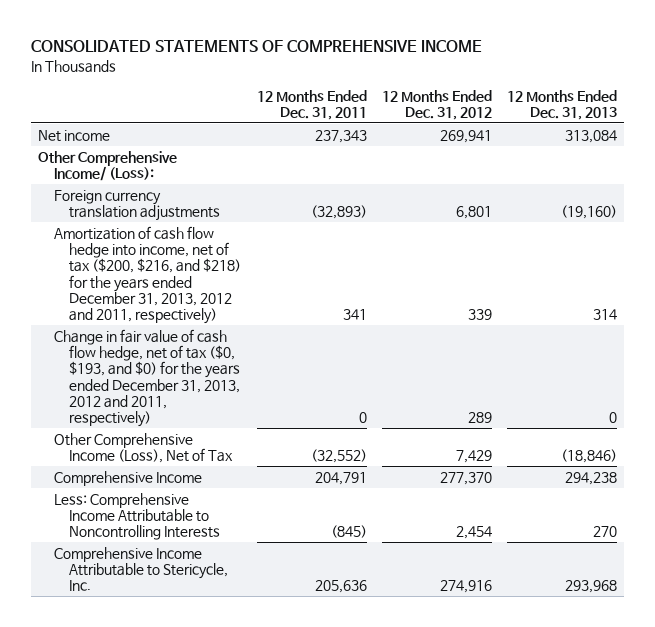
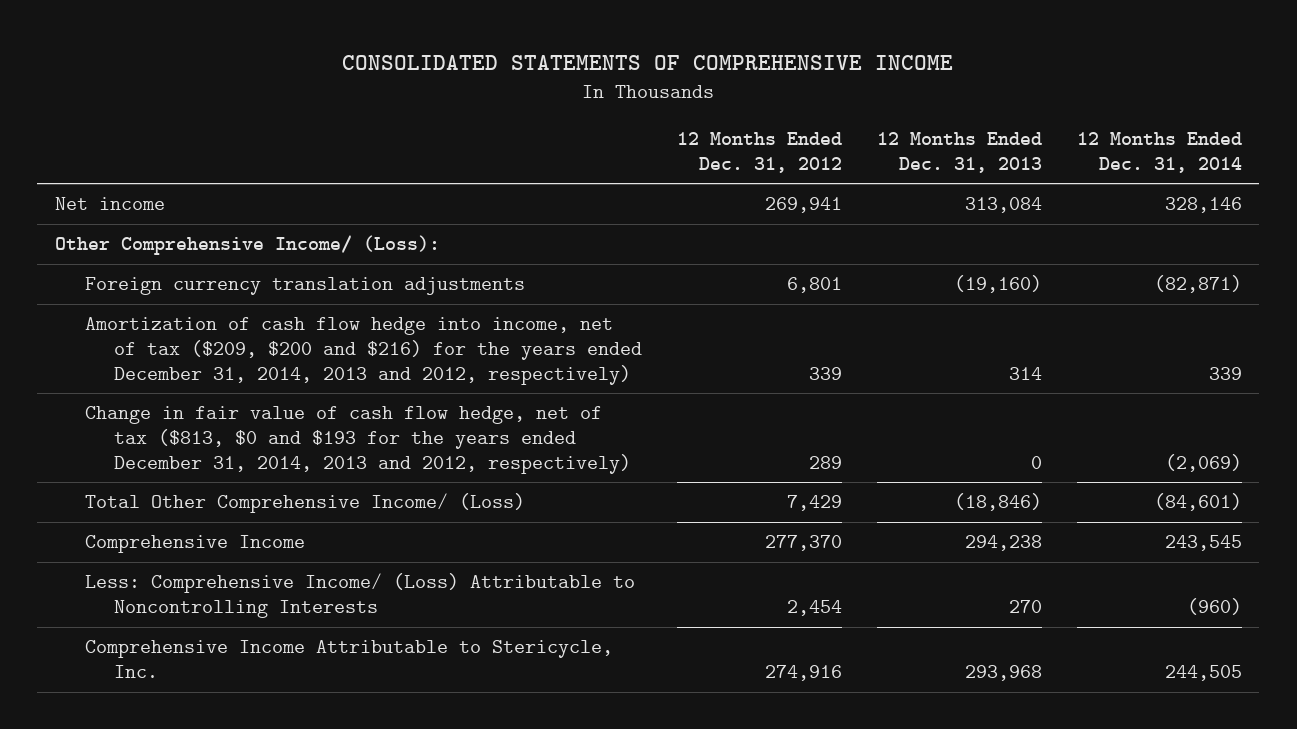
[256,89,367,120] 12 Months Ended Dec. 31, 2011 -> none
none -> [1076,132,1242,173] 12 Months Ended Dec. 31, 2014
[53,225,242,324] Amortization of cash flow hedge into income, net of tax ($200, $216, and $218) for the years ended December 31, 2013, 2012 and 2011, respectively) -> [84,317,643,385] Amortization of cash flow hedge into income, net of tax ($209, $200 and $216) for the years ended December 31, 2014, 2013 and 2012, respectively)
[53,328,241,427] Change in fair value of cash flow hedge, net of tax ($0, $193, and $0) for the years ended December 31, 2013, 2012 and 2011, respectively) -> [84,406,632,474] Change in fair value of cash flow hedge, net of tax ($813, $0 and $193 for the years ended December 31, 2014, 2013 and 2012, respectively)
[53,432,234,464] Other Comprehensive Income (Loss), Net of Tax -> [84,493,525,514] Total Other Comprehensive Income/ (Loss)
[53,492,221,541] Less: Comprehensive Income Attributable to Noncontrolling Interests -> [84,573,635,618] Less: Comprehensive Income/ (Loss) Attributable to Noncontrolling Interests

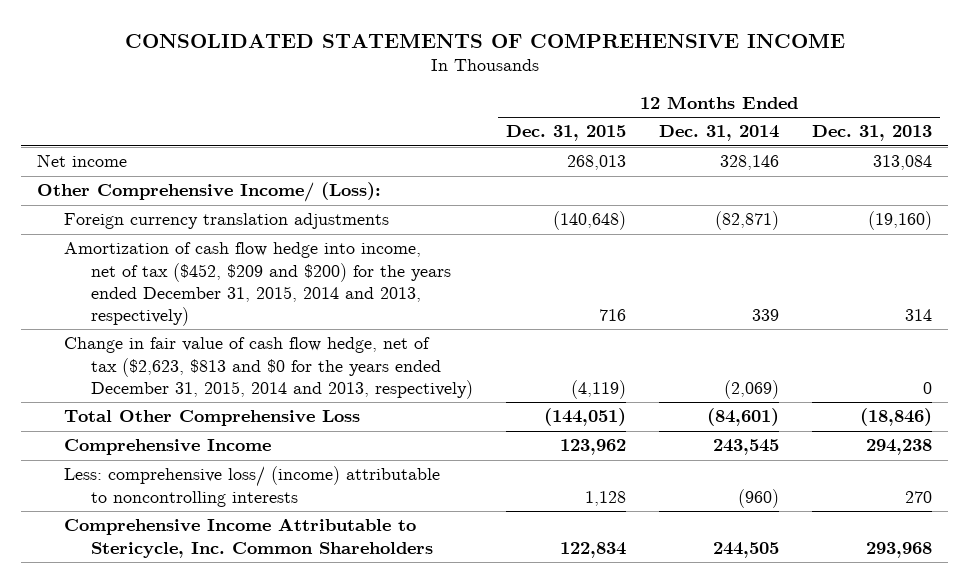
[677,132,843,173] 12 Months Ended Dec. 31, 2012 -> none
none -> [505,125,626,142] Dec. 31, 2015
[84,317,643,385] Amortization of cash flow hedge into income, net of tax ($209, $200 and $216) for the years ended December 31, 2014, 2013 and 2012, respectively) -> [64,242,452,326] Amortization of cash flow hedge into income, net of tax ($452, $209 and $200) for the years ended December 31, 2015, 2014 and 2013, respectively)
[84,406,632,474] Change in fair value of cash flow hedge, net of tax ($813, $0 and $193 for the years ended December 31, 2014, 2013 and 2012, respectively) -> [64,337,474,399] Change in fair value of cash flow hedge, net of tax ($2,623, $813 and $0 for the years ended December 31, 2015, 2014 and 2013, respectively)
[84,493,525,514] Total Other Comprehensive Income/ (Loss) -> [64,410,361,427] Total Other Comprehensive Loss
[84,573,635,618] Less: Comprehensive Income/ (Loss) Attributable to Noncontrolling Interests -> [64,466,441,507] Less: comprehensive loss/ (income) attributable to noncontrolling interests
[84,640,613,678] Comprehensive Income Attributable to Stericycle, Inc. -> [64,518,434,558] Comprehensive Income Attributable to Stericycle, Inc. Common Shareholders

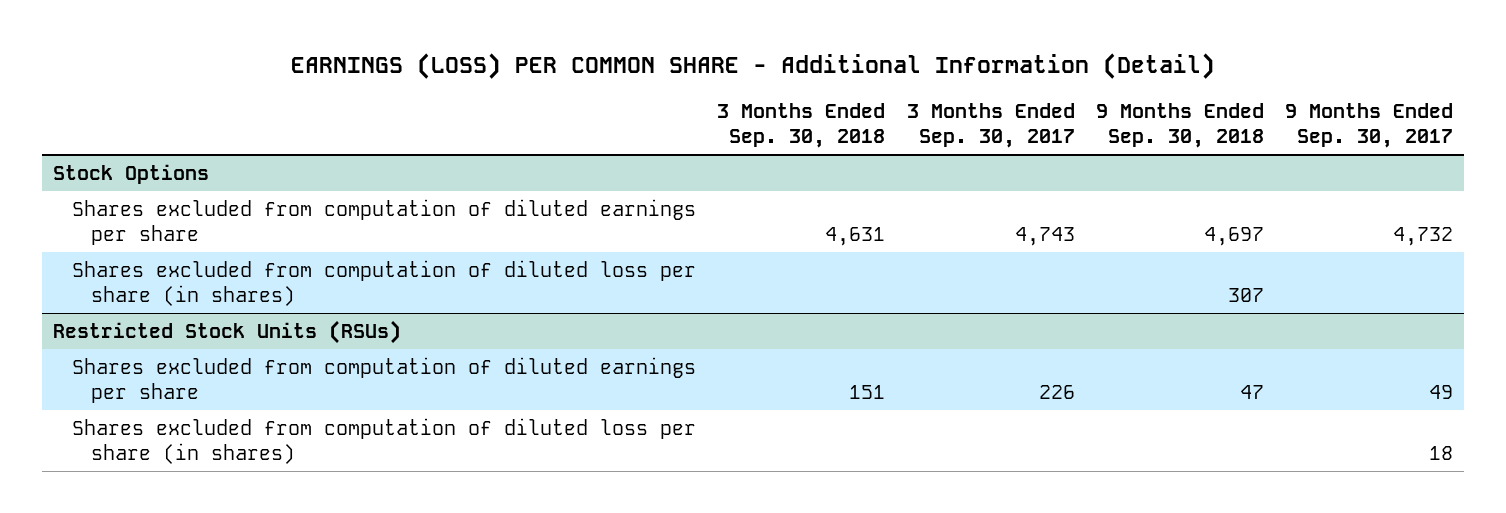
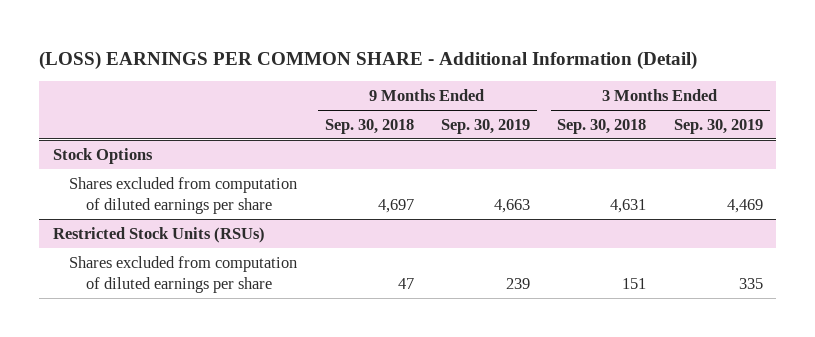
[291,53,1216,80] EARNINGS (LOSS) PER COMMON SHARE - Additional Information (Detail) -> [38,50,697,70] (LOSS) EARNINGS PER COMMON SHARE - Additional Information (Detail)
[906,103,1075,149] 3 Months Ended Sep. 30, 2017 -> none
[1285,103,1454,149] 9 Months Ended Sep. 30, 2017 -> none
none -> [441,118,531,134] Sep. 30, 2019
none -> [673,118,763,134] Sep. 30, 2019
[72,259,697,306] Shares excluded from computation of diluted loss per share (in shares) -> none
[72,417,697,464] Shares excluded from computation of diluted loss per share (in shares) -> none

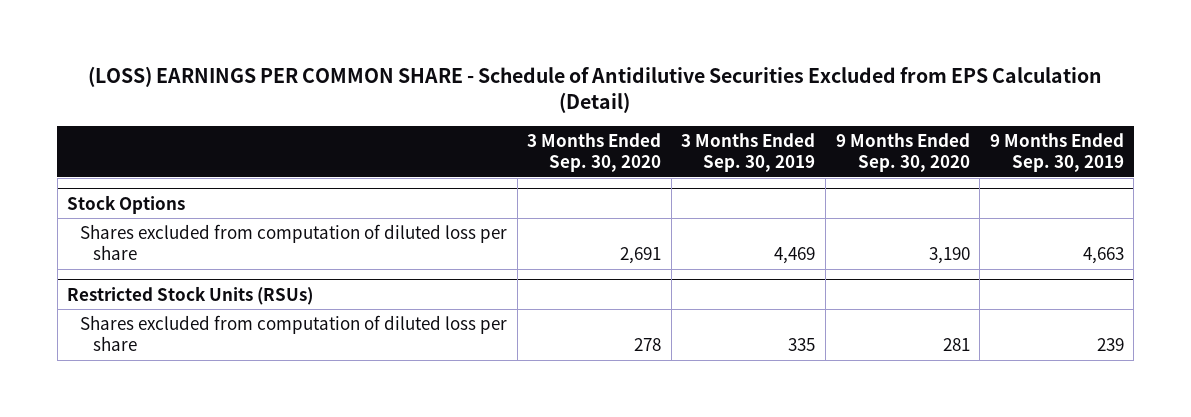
[38,50,697,70] (LOSS) EARNINGS PER COMMON SHARE - Additional Information (Detail) -> [88,66,1103,114] (LOSS) EARNINGS PER COMMON SHARE - Schedule of Antidilutive Securities Excluded from EPS Calculation (Detail)
[324,118,414,134] Sep. 30, 2018 -> none
[557,118,647,134] Sep. 30, 2018 -> none
none -> [527,132,662,173] 3 Months Ended Sep. 30, 2020
none -> [835,132,970,173] 9 Months Ended Sep. 30, 2020
[69,176,298,214] Shares excluded from computation of diluted earnings per share -> [80,223,508,261] Shares excluded from computation of diluted loss per share
[69,255,298,293] Shares excluded from computation of diluted earnings per share -> [80,314,508,352] Shares excluded from computation of diluted loss per share

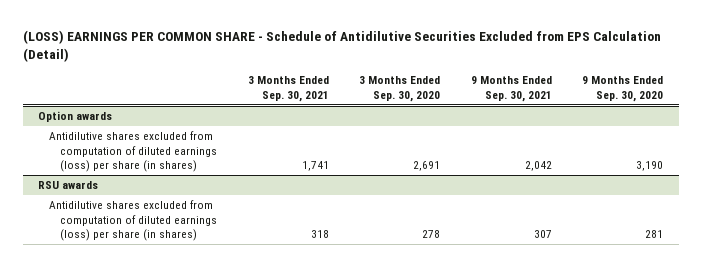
[681,132,816,173] 3 Months Ended Sep. 30, 2019 -> none
[989,132,1124,173] 9 Months Ended Sep. 30, 2019 -> none
none -> [247,76,329,102] 3 Months Ended Sep. 30, 2021
none -> [470,76,552,102] 9 Months Ended Sep. 30, 2021
[67,194,186,214] Stock Options -> [37,111,112,123] Option awards
[80,223,508,261] Shares excluded from computation of diluted loss per share -> [48,131,218,173] Antidilutive shares excluded from computation of diluted earnings (loss) per share (in shares)
[67,285,314,305] Restricted Stock Units (RSUs) -> [37,181,98,190] RSU awards
[80,314,508,352] Shares excluded from computation of diluted loss per share -> [48,200,218,242] Antidilutive shares excluded from computation of diluted earnings (loss) per share (in shares)

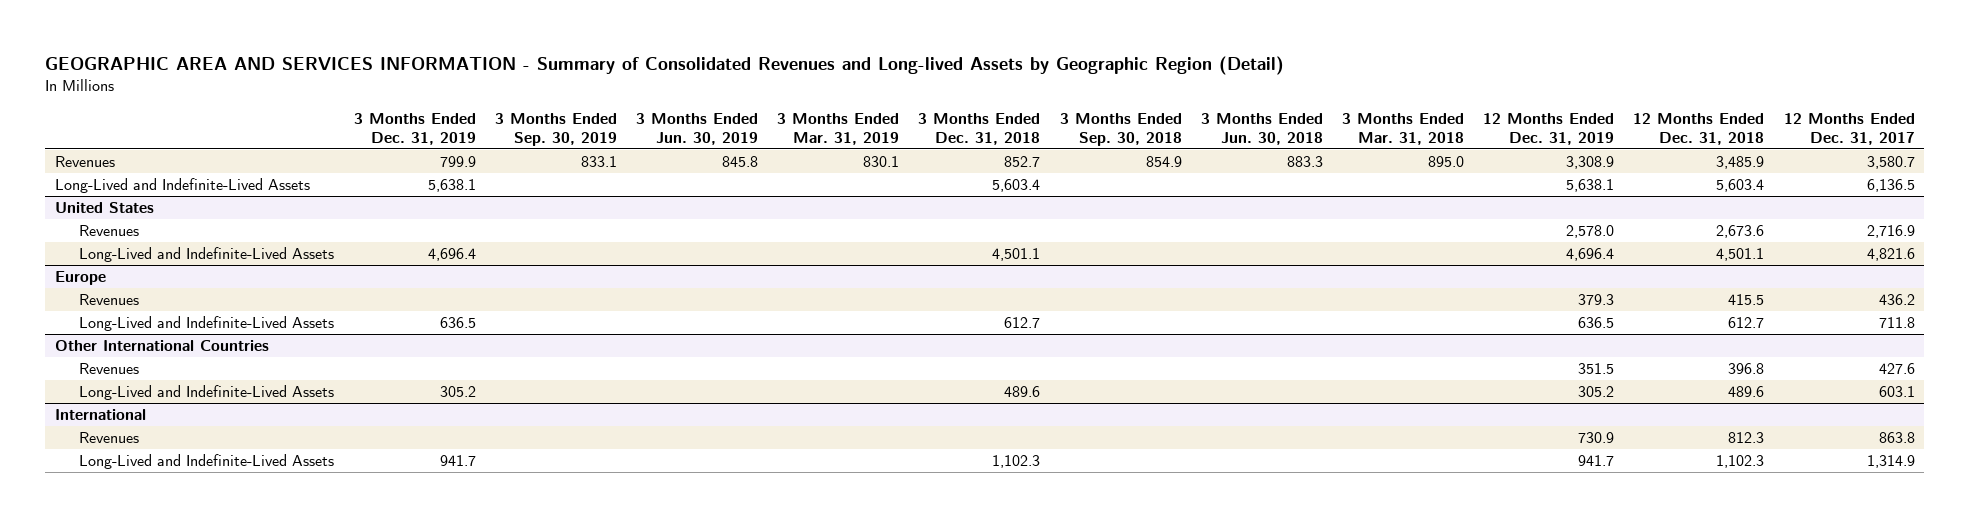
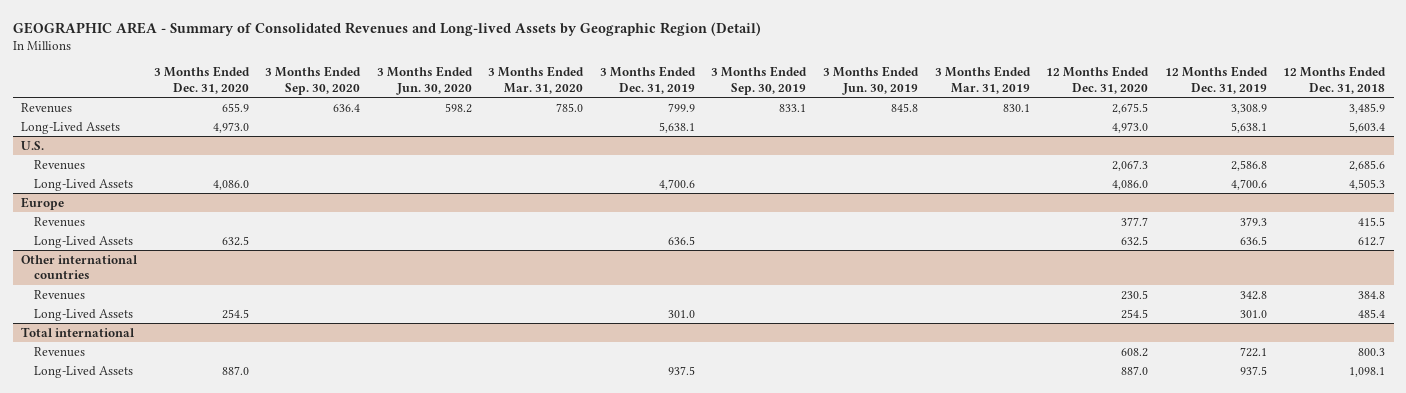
[45,55,1285,75] GEOGRAPHIC AREA AND SERVICES INFORMATION - Summary of Consolidated Revenues and Long-lived Assets by Geographic Region (Detail) -> [12,21,761,36] GEOGRAPHIC AREA - Summary of Consolidated Revenues and Long-lived Assets by Geographic Region (Detail)
[918,112,1041,145] 3 Months Ended Dec. 31, 2018 -> none
[1059,112,1182,146] 3 Months Ended Sep. 30, 2018 -> none
[1200,112,1323,145] 3 Months Ended Jun. 30, 2018 -> none
[1342,112,1465,145] 3 Months Ended Mar. 31, 2018 -> none
[1783,112,1915,145] 12 Months Ended Dec. 31, 2017 -> none
none -> [153,66,250,94] 3 Months Ended Dec. 31, 2020
none -> [265,66,362,95] 3 Months Ended Sep. 30, 2020
none -> [376,66,473,95] 3 Months Ended Jun. 30, 2020
none -> [488,66,585,94] 3 Months Ended Mar. 31, 2020
none -> [1046,66,1150,94] 12 Months Ended Dec. 31, 2020
[54,177,310,193] Long-Lived and Indefinite-Lived Assets -> [20,121,120,134] Long-Lived Assets
[54,201,154,213] United States -> [20,140,44,150] U.S.
[1566,224,1615,238] 2,578.0 -> [1230,159,1267,171] 2,586.8
[1716,224,1765,238] 2,673.6 -> [1349,159,1386,171] 2,685.6
[79,246,335,262] Long-Lived and Indefinite-Lived Assets -> [34,178,134,191] Long-Lived Assets
[427,247,476,261] 4,696.4 -> [658,178,695,190] 4,700.6
[1566,247,1615,261] 4,696.4 -> [1230,178,1267,190] 4,700.6
[1716,247,1765,261] 4,501.1 -> [1349,178,1386,190] 4,505.3
[79,315,335,331] Long-Lived and Indefinite-Lived Assets -> [34,235,134,248] Long-Lived Assets
[54,339,269,351] Other International Countries -> [20,254,138,280] Other international countries
[1578,362,1615,374] 351.5 -> [1239,290,1267,300] 342.8
[1728,362,1765,374] 396.8 -> [1358,290,1386,299] 384.8
[79,384,335,400] Long-Lived and Indefinite-Lived Assets -> [34,308,134,321] Long-Lived Assets
[439,385,476,397] 305.2 -> [667,309,695,318] 301.0
[1578,385,1615,397] 305.2 -> [1239,309,1267,318] 301.0
[1728,385,1765,397] 489.6 -> [1358,308,1386,318] 485.4
[54,408,146,420] International -> [20,326,135,337] Total international
[1578,431,1615,443] 730.9 -> [1239,346,1267,357] 722.1
[1728,431,1765,443] 812.3 -> [1358,347,1386,356] 800.3
[79,453,335,469] Long-Lived and Indefinite-Lived Assets -> [34,365,134,378] Long-Lived Assets
[439,454,476,466] 941.7 -> [667,365,695,375] 937.5
[1578,454,1615,466] 941.7 -> [1239,365,1267,375] 937.5
[1716,454,1765,468] 1,102.3 -> [1349,366,1386,377] 1,098.1

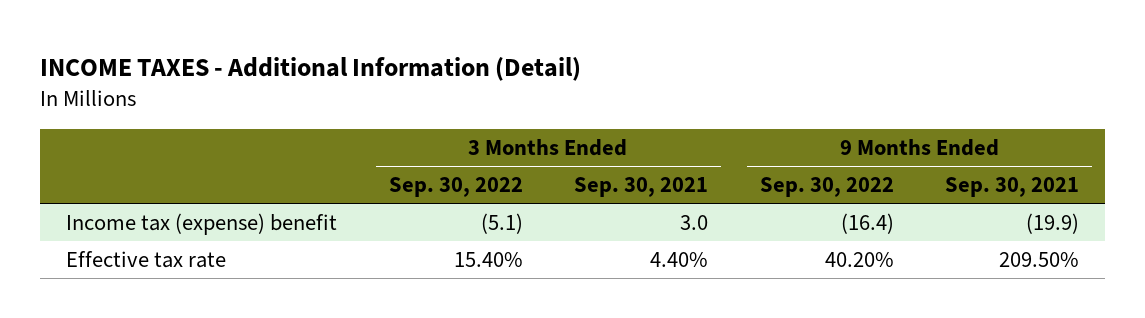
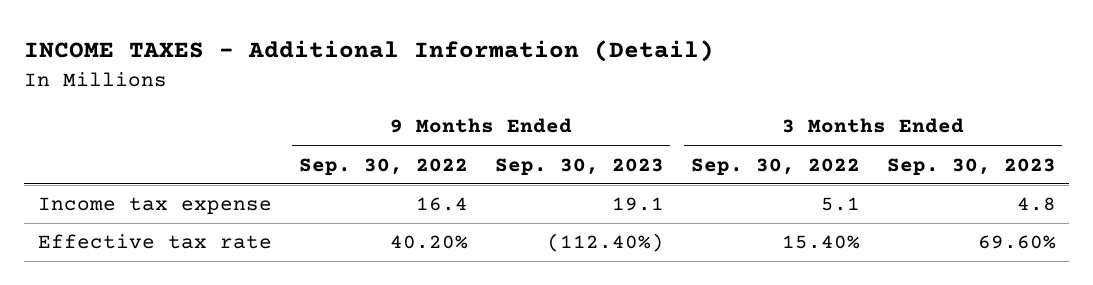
[574,177,709,198] Sep. 30, 2021 -> none
[945,177,1080,198] Sep. 30, 2021 -> none
none -> [494,157,664,175] Sep. 30, 2023
none -> [886,157,1056,175] Sep. 30, 2023
[66,213,338,236] Income tax (expense) benefit -> [37,197,272,215] Income tax expense
[480,213,523,235] (5.1) -> [820,197,860,212] 5.1
[840,213,894,235] (16.4) -> [415,197,468,212] 16.4

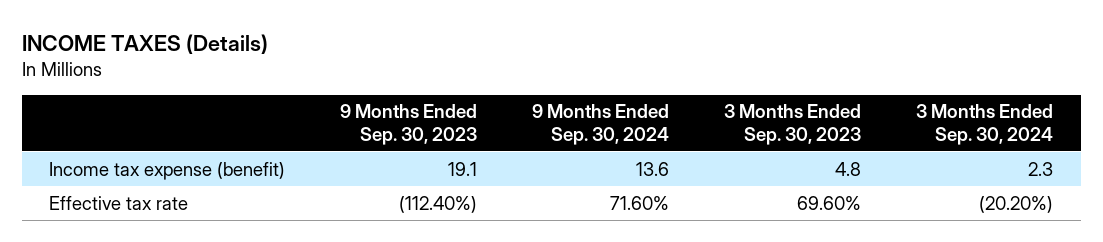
[24,40,715,63] INCOME TAXES - Additional Information (Detail) -> [21,33,268,54] INCOME TAXES (Details)
[298,157,468,175] Sep. 30, 2022 -> none
[690,157,860,175] Sep. 30, 2022 -> none
none -> [532,104,670,145] 9 Months Ended Sep. 30, 2024
none -> [916,104,1054,145] 3 Months Ended Sep. 30, 2024
[37,197,272,215] Income tax expense -> [49,161,286,180] Income tax expense (benefit)

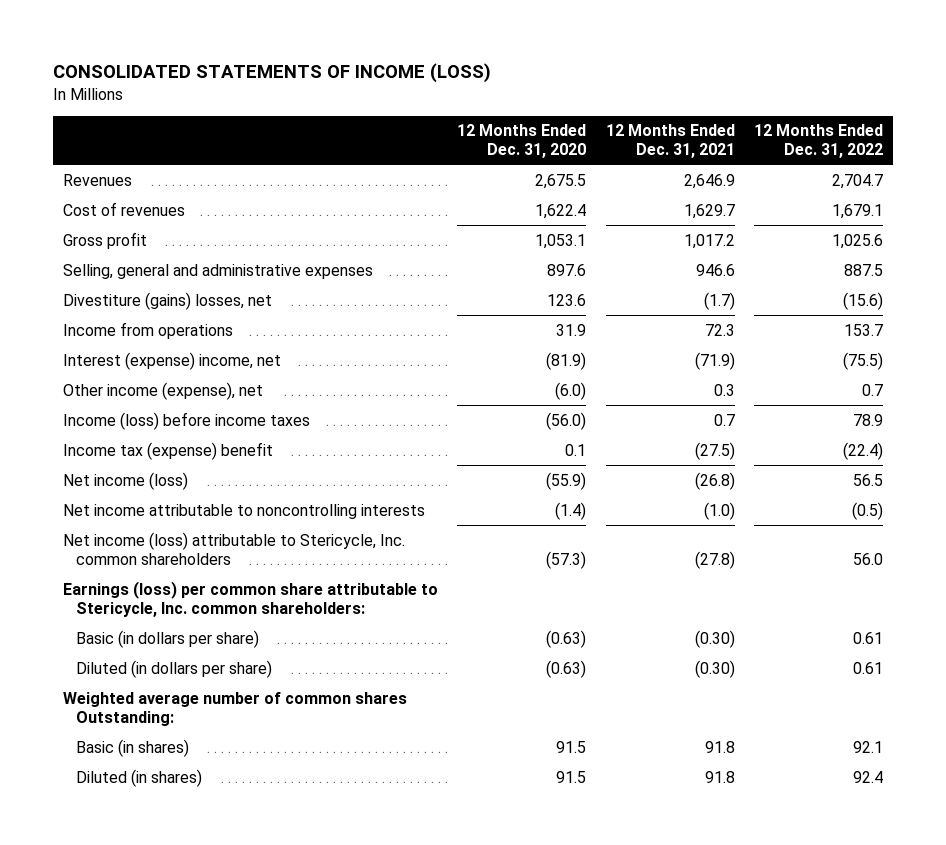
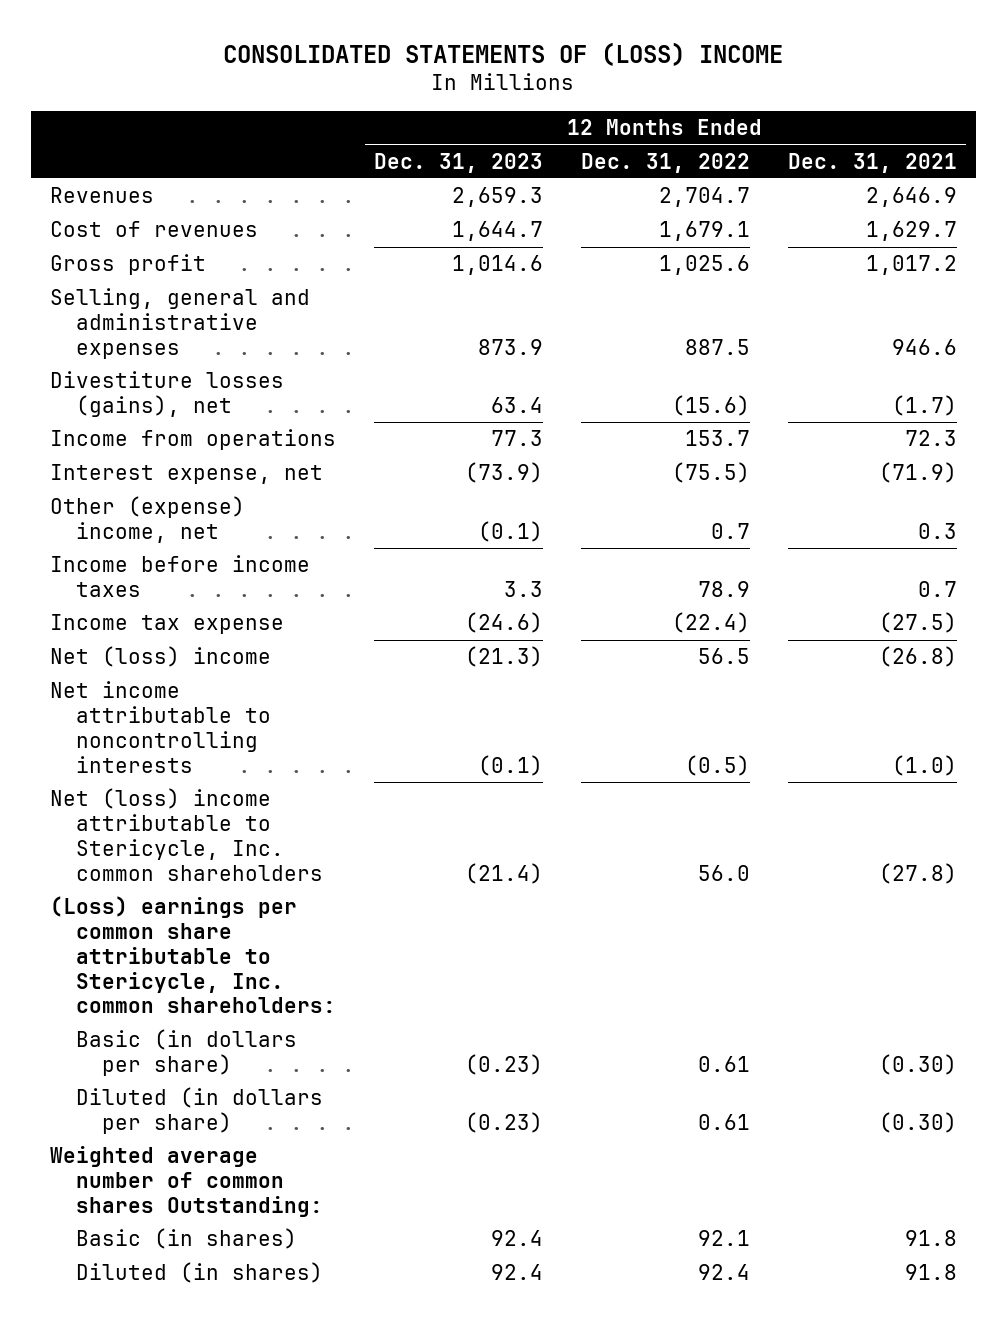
[53,62,492,83] CONSOLIDATED STATEMENTS OF INCOME (LOSS) -> [223,42,784,67] CONSOLIDATED STATEMENTS OF (LOSS) INCOME
[457,124,587,159] 12 Months Ended Dec. 31, 2020 -> none
none -> [374,152,544,173] Dec. 31, 2023
[62,291,272,310] Divestiture (gains) losses, net -> [50,371,285,418] Divestiture losses (gains), net
[62,351,281,370] Interest (expense) income, net -> [50,464,324,485] Interest expense, net
[62,381,263,400] Other income (expense), net -> [50,496,246,544] Other (expense) income, net
[62,411,310,430] Income (loss) before income taxes -> [50,555,311,598] Income before income taxes
[62,441,273,460] Income tax (expense) benefit -> [50,614,285,635] Income tax expense
[62,471,188,490] Net income (loss) -> [50,646,272,668] Net (loss) income
[62,531,405,565] Net income (loss) attributable to Stericycle, Inc. common shareholders -> [50,788,324,881] Net (loss) income attributable to Stericycle, Inc. common shareholders
[62,580,438,617] Earnings (loss) per common share attributable to Stericycle, Inc. common shareholders: -> [50,896,337,1014] (Loss) earnings per common share attributable to Stericycle, Inc. common shareholders:

